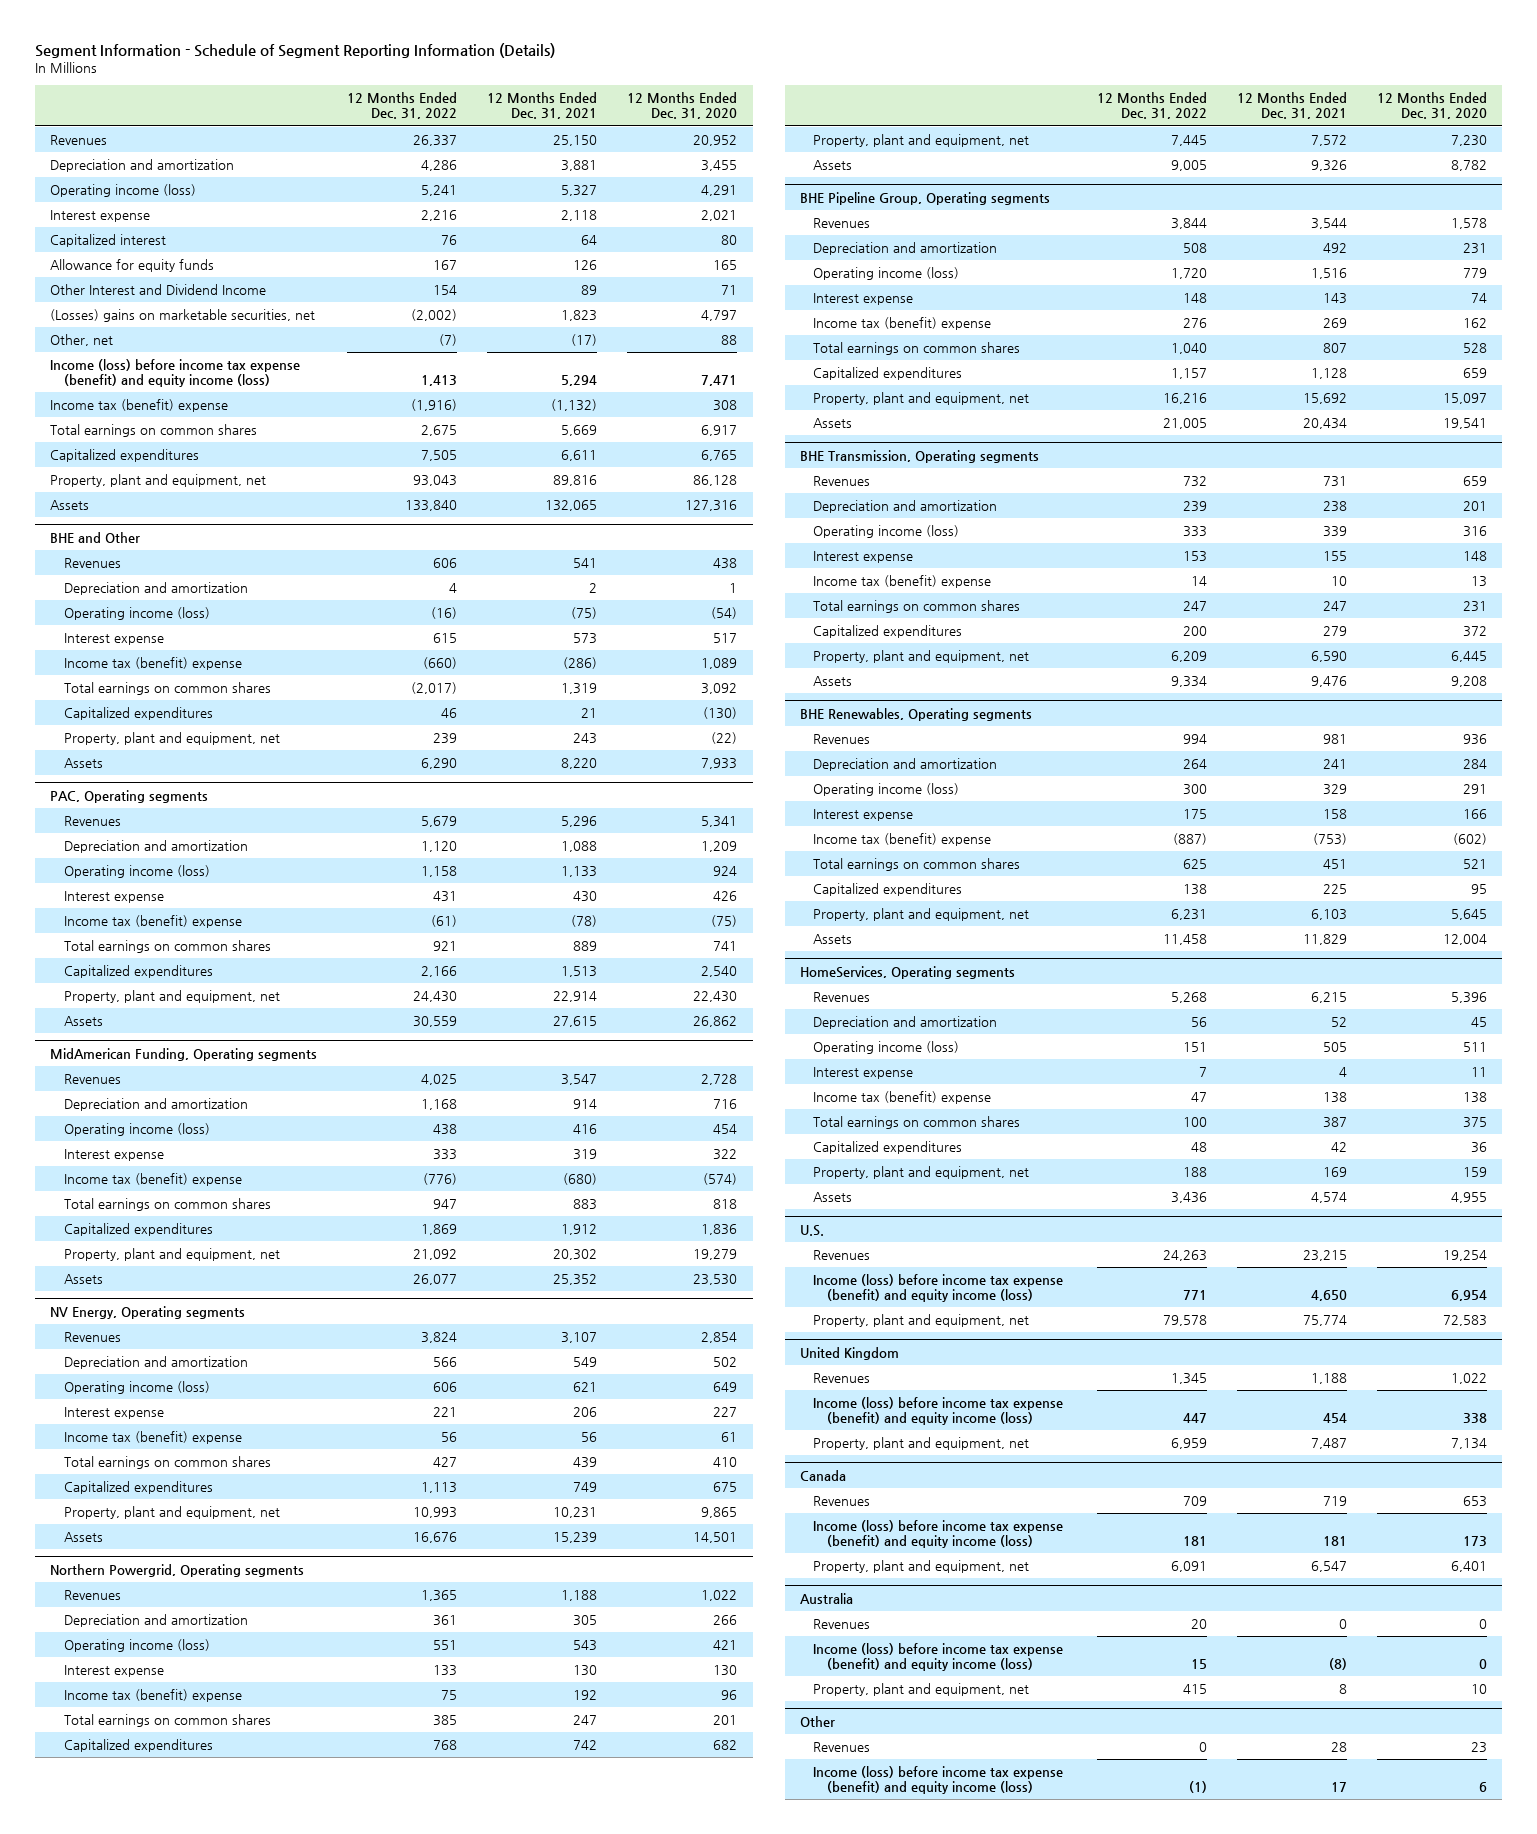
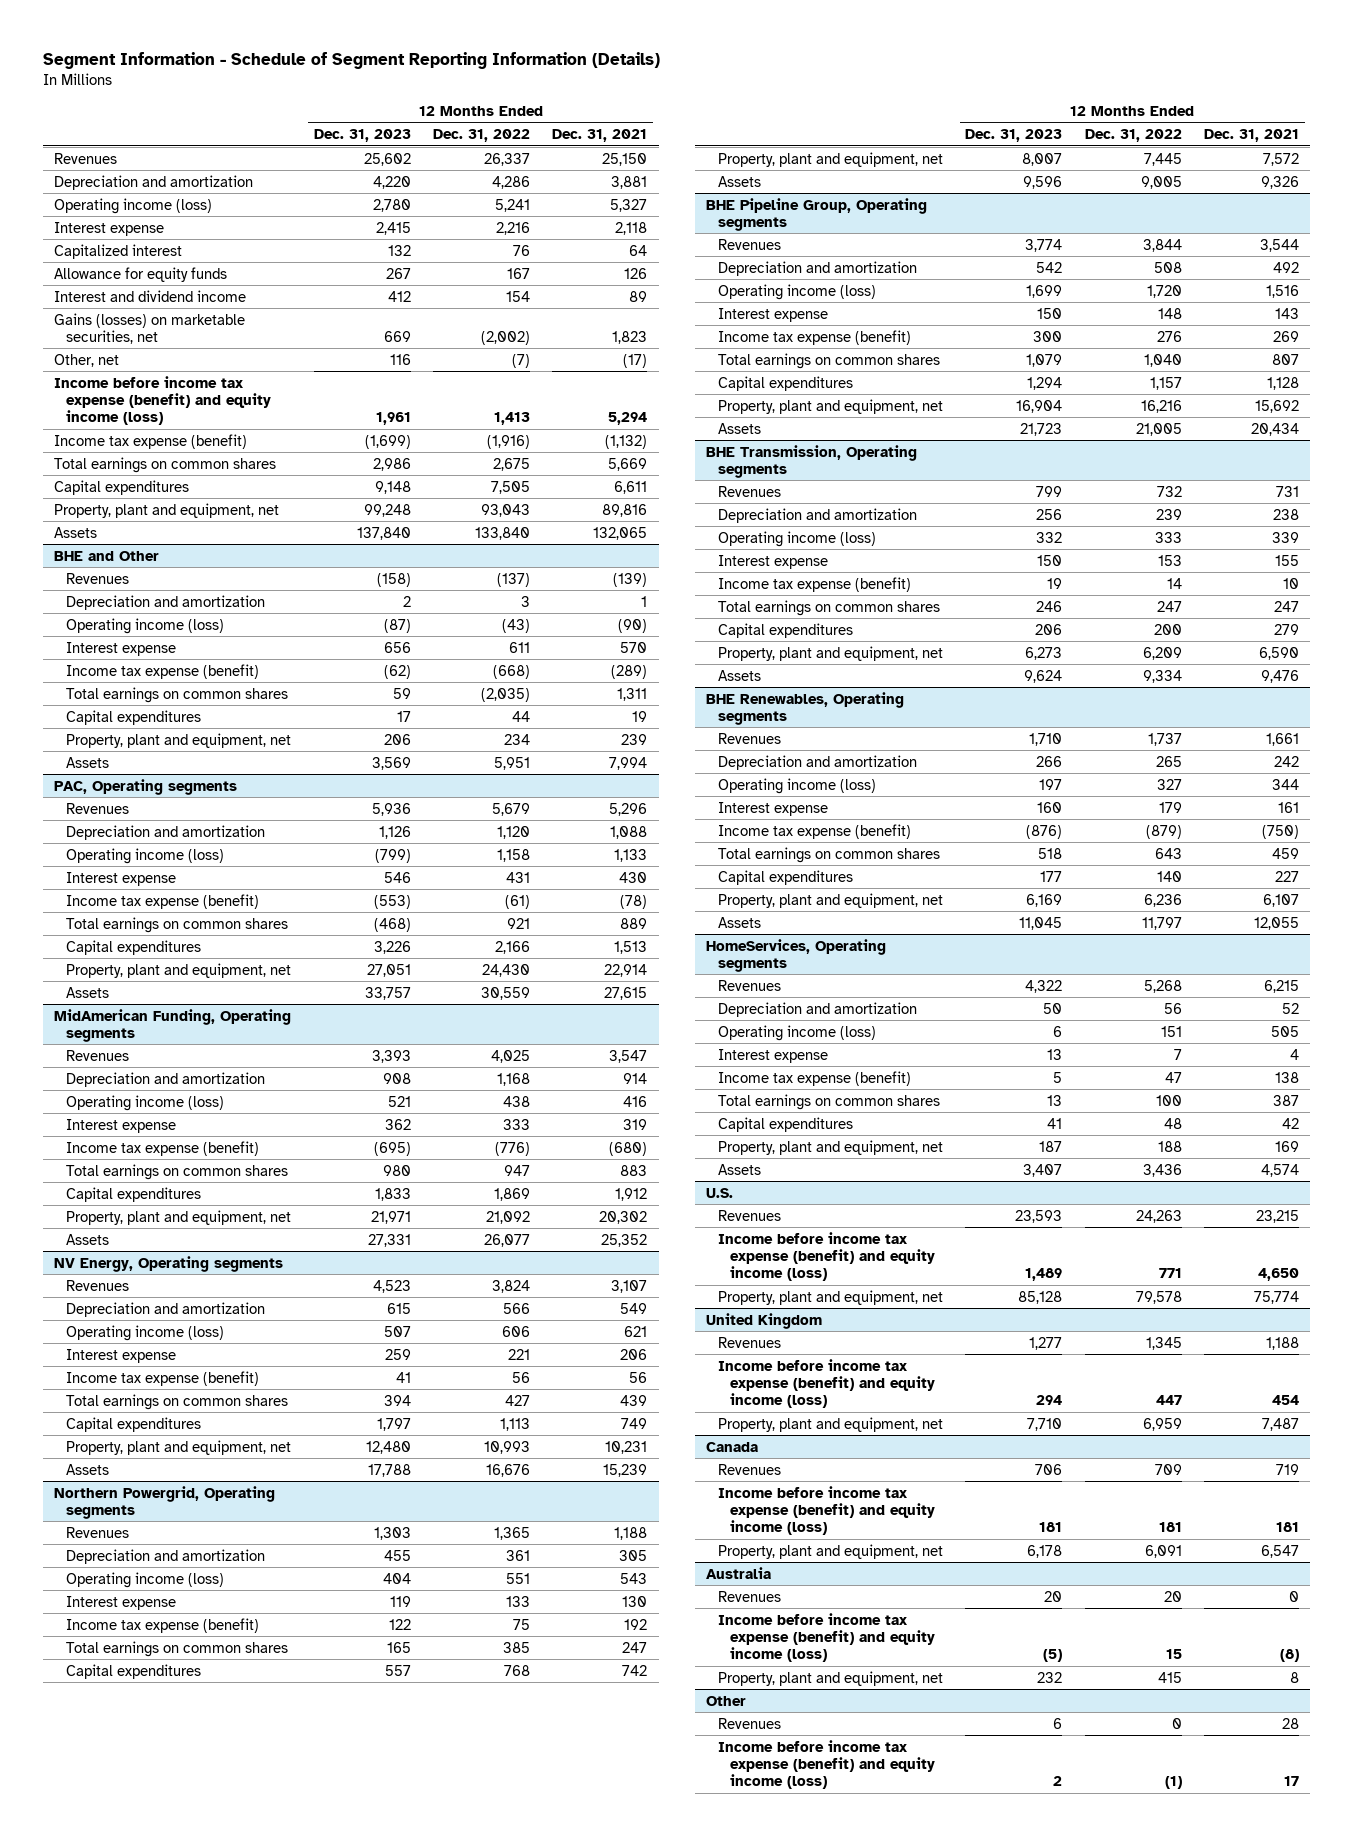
[627,92,738,120] 12 Months Ended Dec. 31, 2020 -> none
none -> [313,129,411,143] Dec. 31, 2023
[50,284,267,296] Other Interest and Dividend Income -> [54,289,247,302] Interest and dividend income
[50,309,316,323] (Losses) gains on marketable securities, net -> [54,312,246,344] Gains (losses) on marketable securities, net
[50,359,301,388] Income (loss) before income tax expense (benefit) and equity income (loss) -> [54,375,272,425] Income before income tax expense (benefit) and equity income (loss)
[50,399,229,413] Income tax (benefit) expense -> [54,433,248,449] Income tax expense (benefit)
[50,449,200,463] Capitalized expenditures -> [54,479,190,495] Capital expenditures
[63,707,213,721] Capitalized expenditures -> none
[433,558,458,569] 606 -> [497,572,531,587] (137)
[573,558,598,569] 541 -> [613,572,648,587] (139)
[449,583,458,594] 4 -> [521,595,531,607] 3
[589,583,598,594] 2 -> [641,595,648,607] 1
[431,607,458,620] (16) -> [502,618,531,633] (43)
[571,607,598,620] (75) -> [618,618,648,633] (90)
[433,633,458,644] 615 -> [509,641,531,653] 611
[573,633,598,645] 573 -> [620,641,648,653] 570
[63,657,242,671] Income tax (benefit) expense -> [66,663,260,679] Income tax expense (benefit)
[423,657,458,670] (660) -> [493,664,531,679] (668)
[563,657,598,670] (286) -> [611,664,648,679] (289)
[411,682,458,695] (2,017) -> [481,687,531,702] (2,035)
[561,683,598,695] 1,319 -> [617,687,648,701] 1,311
none -> [66,709,202,725] Capital expenditures
[433,733,458,745] 239 -> [504,733,531,745] 234
[573,733,598,745] 243 -> [621,733,648,745] 239
[421,758,458,770] 6,290 -> [494,756,531,770] 5,951
[561,758,598,770] 8,220 -> [609,756,648,770] 7,994
[63,915,242,929] Income tax (benefit) expense -> [66,893,260,909] Income tax expense (benefit)
[63,965,213,979] Capitalized expenditures -> [66,939,202,955] Capital expenditures
[63,1173,242,1187] Income tax (benefit) expense -> [66,1140,260,1156] Income tax expense (benefit)
[63,1223,213,1237] Capitalized expenditures -> [66,1186,202,1202] Capital expenditures
[63,1431,242,1445] Income tax (benefit) expense -> [66,1370,260,1386] Income tax expense (benefit)
[63,1481,213,1495] Capitalized expenditures -> [66,1416,202,1432] Capital expenditures
[63,1689,242,1703] Income tax (benefit) expense -> [66,1617,260,1633] Income tax expense (benefit)
[63,1739,213,1753] Capitalized expenditures -> [66,1663,202,1679] Capital expenditures
[813,317,992,331] Income tax (benefit) expense -> [718,329,912,345] Income tax expense (benefit)
[813,367,963,381] Capitalized expenditures -> [718,375,854,391] Capital expenditures
[813,575,992,589] Income tax (benefit) expense -> [718,576,912,592] Income tax expense (benefit)
[813,625,963,639] Capitalized expenditures -> [718,622,854,638] Capital expenditures
[813,883,963,897] Capitalized expenditures -> none
[1182,734,1207,745] 994 -> [1147,732,1182,746] 1,737
[1323,734,1348,745] 981 -> [1266,732,1300,746] 1,661
[1182,759,1207,770] 264 -> [1155,755,1182,767] 265
[1323,759,1348,770] 241 -> [1274,755,1300,767] 242
[1182,784,1207,796] 300 -> [1156,778,1182,790] 327
[1323,784,1348,796] 329 -> [1272,778,1300,790] 344
[1182,809,1207,820] 175 -> [1158,801,1182,813] 179
[1323,809,1348,820] 158 -> [1278,801,1300,813] 161
[813,833,992,847] Income tax (benefit) expense -> [718,823,912,839] Income tax expense (benefit)
[1172,833,1207,846] (887) -> [1145,824,1182,839] (879)
[1313,833,1348,846] (753) -> [1262,824,1300,839] (750)
[1182,859,1207,870] 625 -> [1154,847,1182,859] 643
[1323,859,1348,870] 451 -> [1272,847,1300,859] 459
none -> [718,869,854,885] Capital expenditures
[1170,909,1207,921] 6,231 -> [1143,893,1182,907] 6,236
[1311,909,1348,921] 6,103 -> [1263,893,1300,907] 6,107
[1162,934,1207,946] 11,458 -> [1141,916,1182,930] 11,797
[1303,934,1348,946] 11,829 -> [1254,916,1300,930] 12,055
[813,1091,992,1105] Income tax (benefit) expense -> [718,1070,912,1086] Income tax expense (benefit)
[813,1141,963,1155] Capitalized expenditures -> [718,1116,854,1132] Capital expenditures
[813,1274,1064,1303] Income (loss) before income tax expense (benefit) and equity income (loss) -> [718,1231,936,1281] Income before income tax expense (benefit) and equity income (loss)
[813,1397,1064,1426] Income (loss) before income tax expense (benefit) and equity income (loss) -> [718,1358,936,1408] Income before income tax expense (benefit) and equity income (loss)
[813,1520,1064,1549] Income (loss) before income tax expense (benefit) and equity income (loss) -> [718,1485,936,1535] Income before income tax expense (benefit) and equity income (loss)
[813,1643,1064,1672] Income (loss) before income tax expense (benefit) and equity income (loss) -> [718,1612,936,1662] Income before income tax expense (benefit) and equity income (loss)
[813,1766,1064,1795] Income (loss) before income tax expense (benefit) and equity income (loss) -> [718,1739,936,1789] Income before income tax expense (benefit) and equity income (loss)

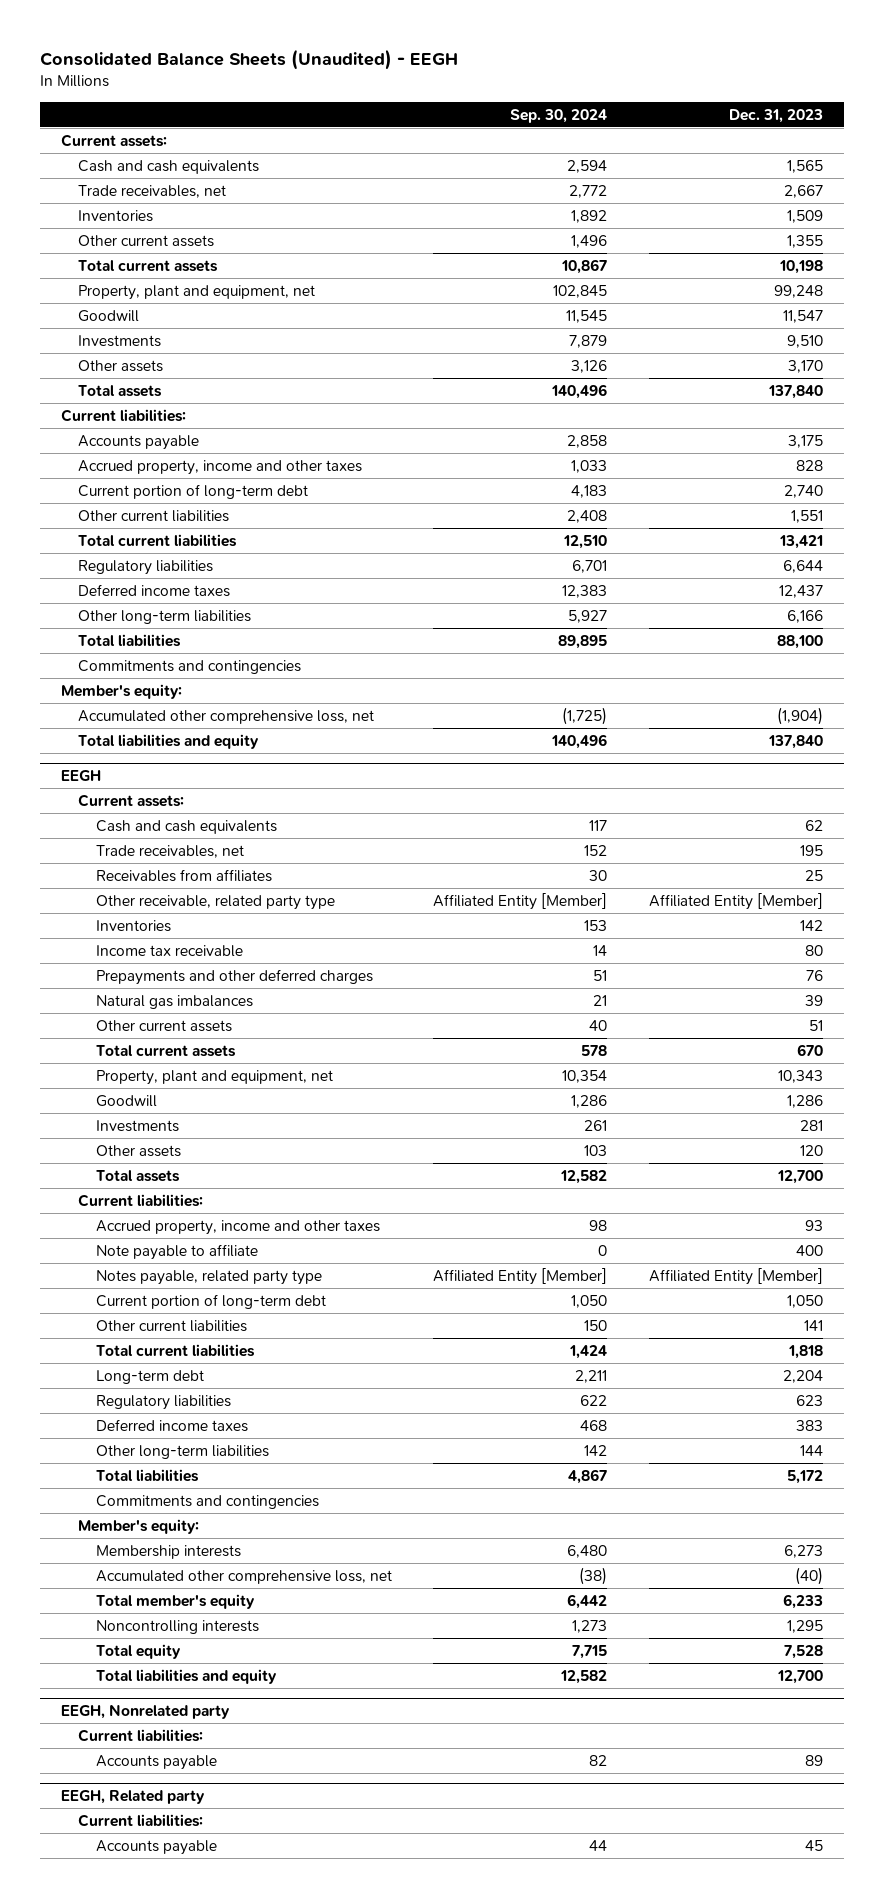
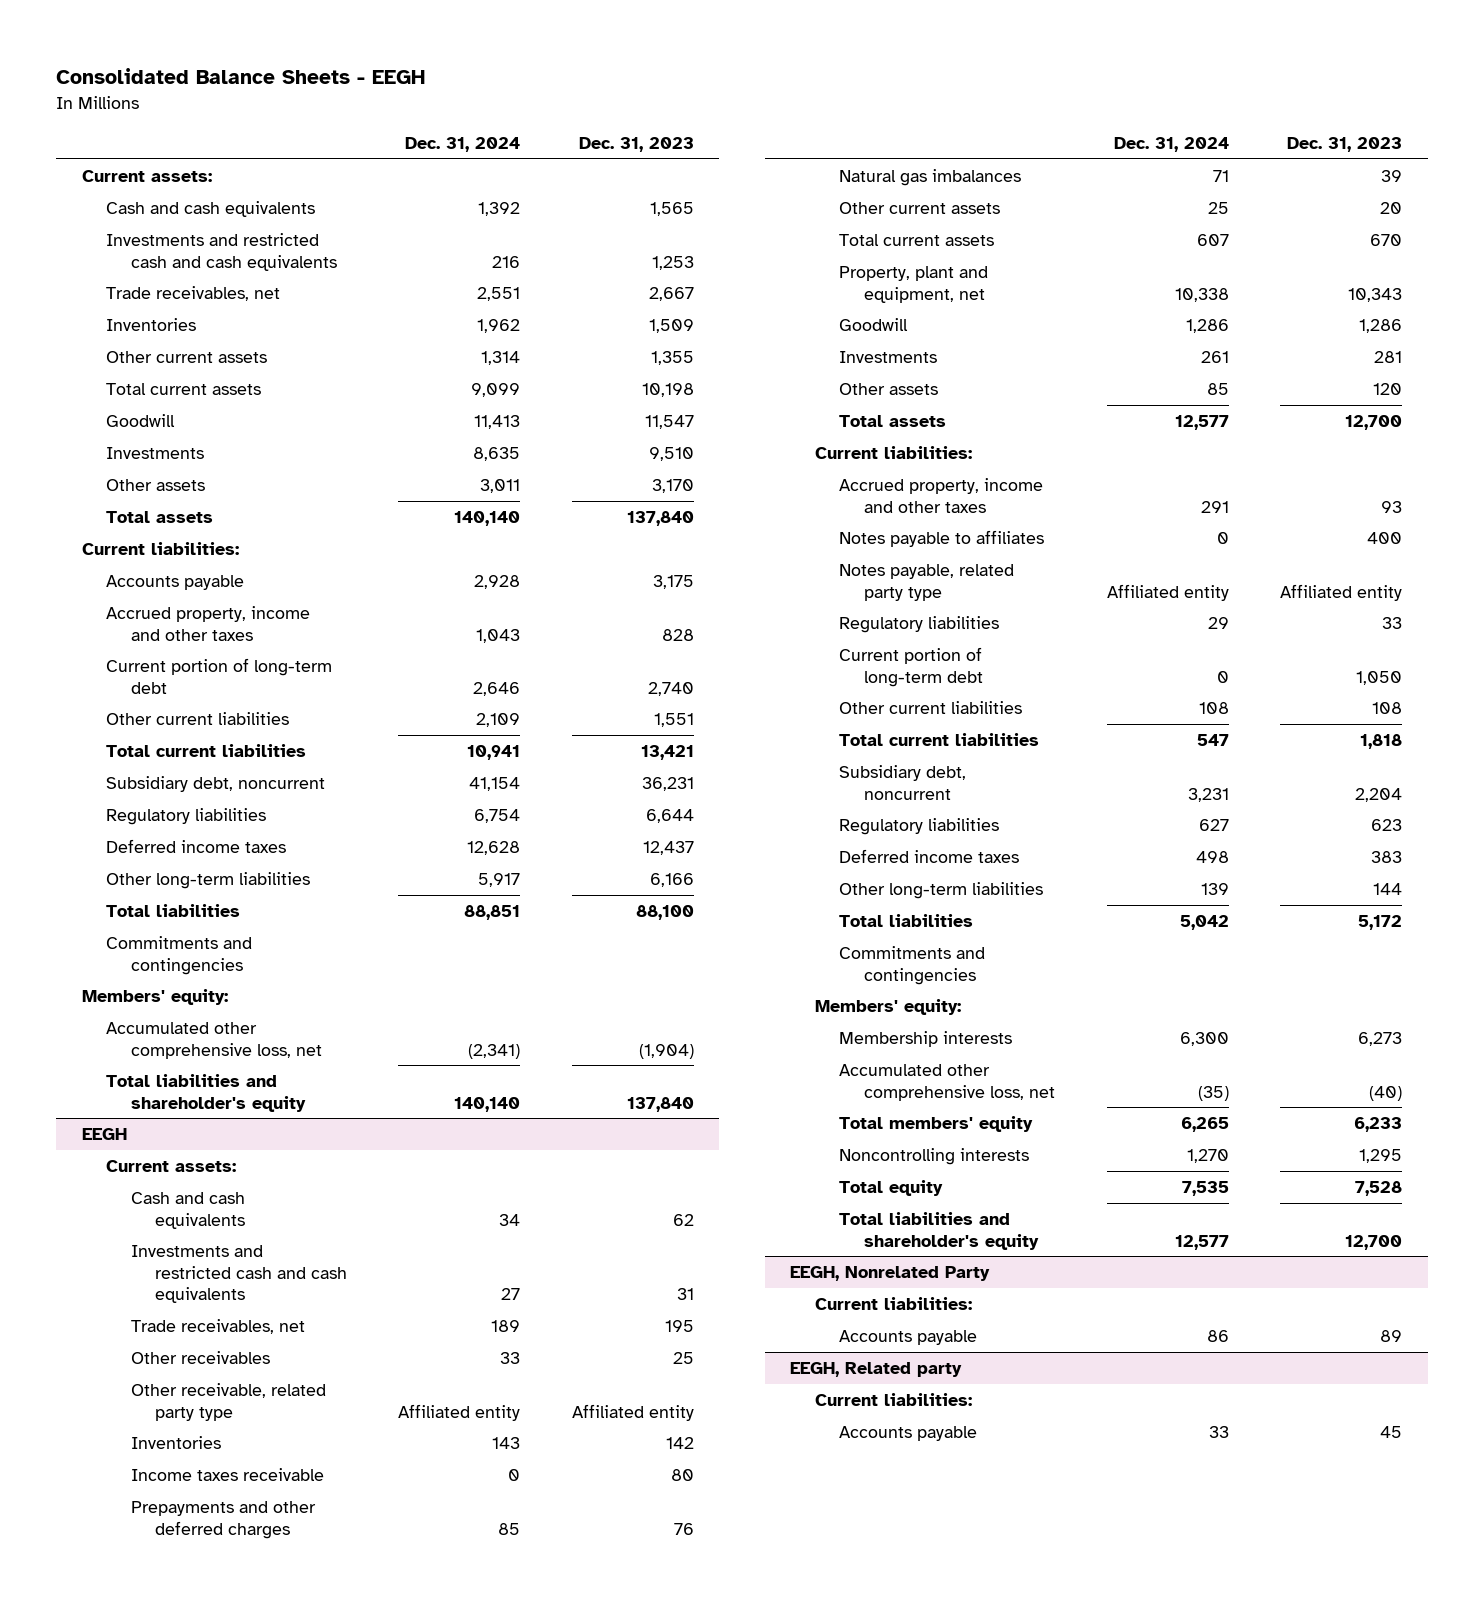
[40,48,459,70] Consolidated Balance Sheets (Unaudited) - EEGH -> [55,68,425,85] Consolidated Balance Sheets - EEGH
[510,108,608,123] Sep. 30, 2024 -> none
none -> [405,137,521,153] Dec. 31, 2024
none -> [106,233,337,271] Investments and restricted cash and cash equivalents
[78,284,316,300] Property, plant and equipment, net -> none
none -> [106,776,326,793] Subsidiary debt, noncurrent
[61,683,183,699] Member's equity: -> [81,989,228,1006] Members' equity:
[78,733,260,749] Total liabilities and equity -> [106,1074,306,1112] Total liabilities and shareholder's equity
none -> [130,1245,348,1304] Investments and restricted cash and cash equivalents
[95,868,272,882] Receivables from affiliates -> [130,1351,270,1365] Other receivables
[649,892,824,910] Affiliated Entity [Member] -> [571,1403,694,1421] Affiliated entity
[95,944,243,957] Income tax receivable -> [130,1468,324,1482] Income taxes receivable
[809,1019,824,1031] 51 -> [1380,202,1403,215] 20
[95,1243,258,1260] Note payable to affiliate -> [839,530,1045,548] Notes payable to affiliates
[649,1267,824,1285] Affiliated Entity [Member] -> [1280,583,1403,601] Affiliated entity
none -> [839,616,1000,634] Regulatory liabilities
[804,1319,824,1331] 141 -> [1372,702,1403,715] 108
[95,1369,204,1384] Long-term debt -> [839,765,967,800] Subsidiary debt, noncurrent
[78,1518,200,1534] Member's equity: -> [814,999,961,1016] Members' equity:
[95,1593,255,1609] Total member's equity -> [839,1116,1034,1133] Total members' equity
[95,1668,277,1684] Total liabilities and equity -> [839,1212,1039,1250] Total liabilities and shareholder's equity
[61,1704,231,1719] EEGH, Nonrelated party -> [790,1266,991,1282] EEGH, Nonrelated Party

